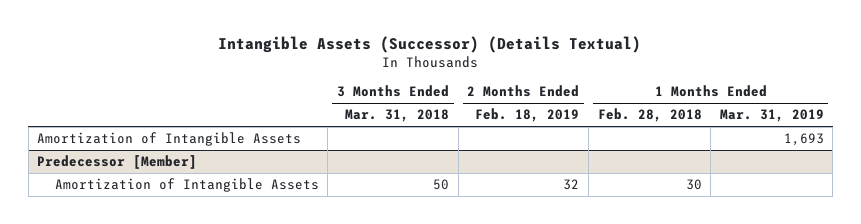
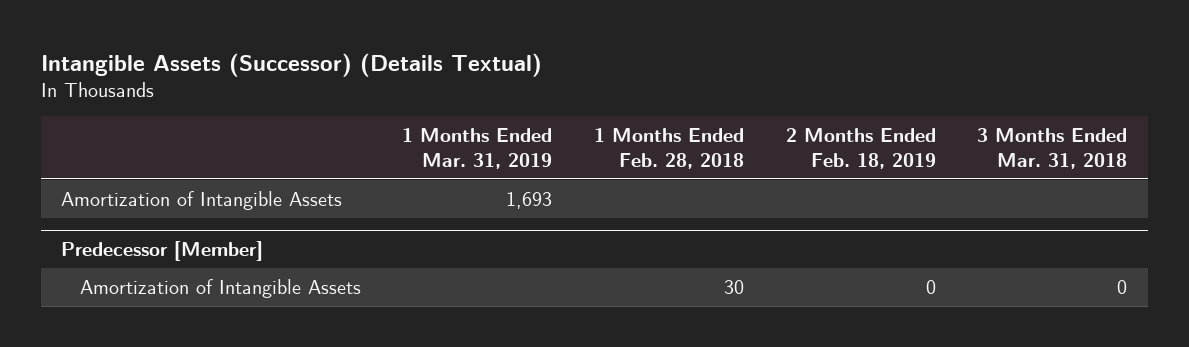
[432,179,449,191] 50 -> [1117,279,1128,294] 0
[563,179,580,191] 32 -> [925,279,936,294] 0

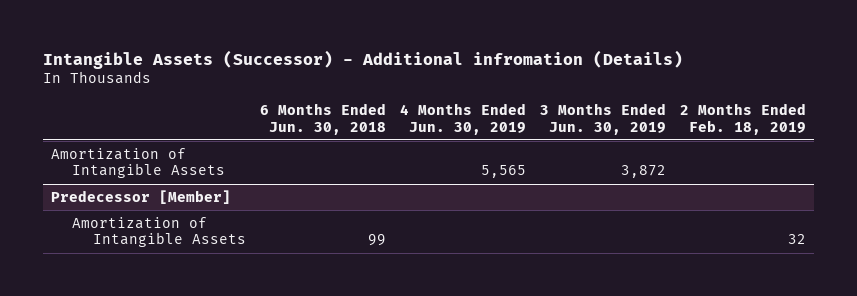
[40,52,542,77] Intangible Assets (Successor) (Details Textual) -> [43,49,684,69] Intangible Assets (Successor) - Additional infromation (Details)
[402,128,553,169] 1 Months Ended Mar. 31, 2019 -> none
[593,128,744,169] 1 Months Ended Feb. 28, 2018 -> none
[977,128,1128,169] 3 Months Ended Mar. 31, 2018 -> none
none -> [260,103,387,135] 6 Months Ended Jun. 30, 2018
none -> [400,103,527,135] 4 Months Ended Jun. 30, 2019
none -> [540,103,667,135] 3 Months Ended Jun. 30, 2019
[925,279,936,294] 0 -> [788,234,807,245] 32

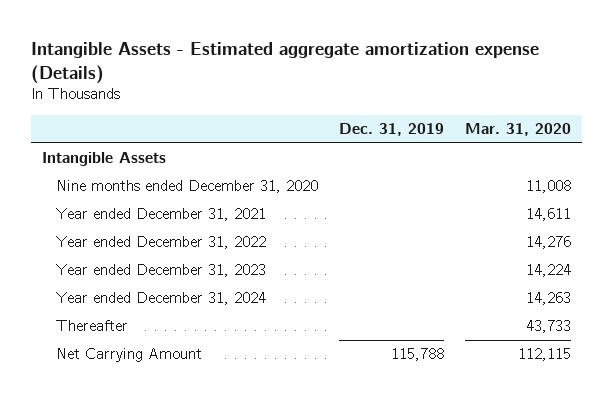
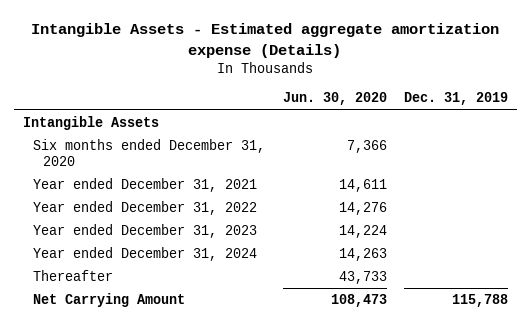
[465,123,572,137] Mar. 31, 2020 -> none
none -> [282,92,387,106] Jun. 30, 2020
[55,180,318,194] Nine months ended December 31, 2020 -> [32,139,265,167] Six months ended December 31, 2020

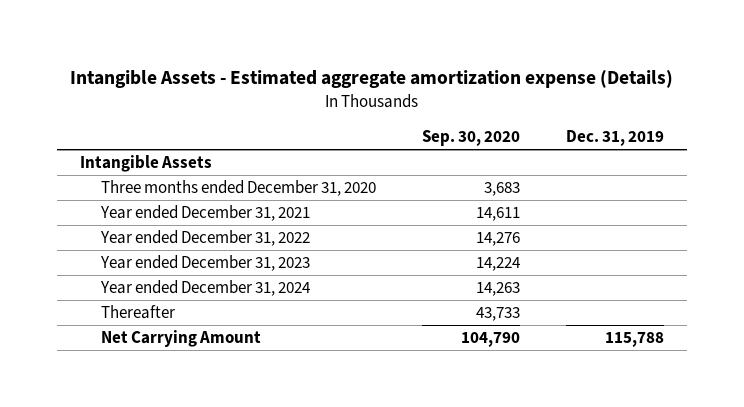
[282,92,387,106] Jun. 30, 2020 -> none
none -> [422,130,521,147] Sep. 30, 2020
[32,139,265,167] Six months ended December 31, 2020 -> [101,180,377,197] Three months ended December 31, 2020

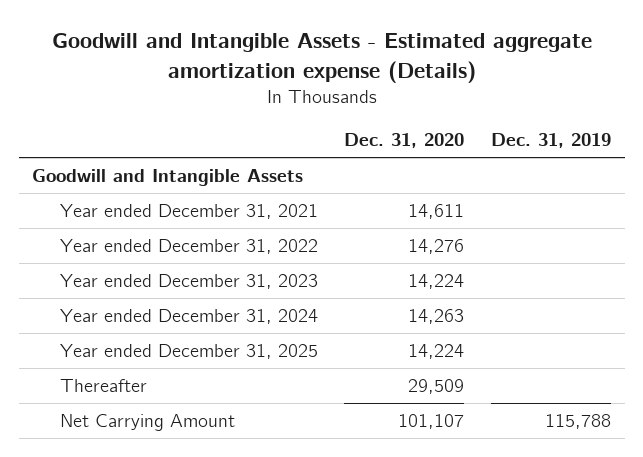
[70,69,674,88] Intangible Assets - Estimated aggregate amortization expense (Details) -> [51,33,592,83] Goodwill and Intangible Assets - Estimated aggregate amortization expense (Details)
[422,130,521,147] Sep. 30, 2020 -> none
none -> [344,133,465,149] Dec. 31, 2020
[101,180,377,197] Three months ended December 31, 2020 -> none
[80,155,213,173] Intangible Assets -> [31,168,303,186] Goodwill and Intangible Assets
none -> [59,343,318,359] Year ended December 31, 2025

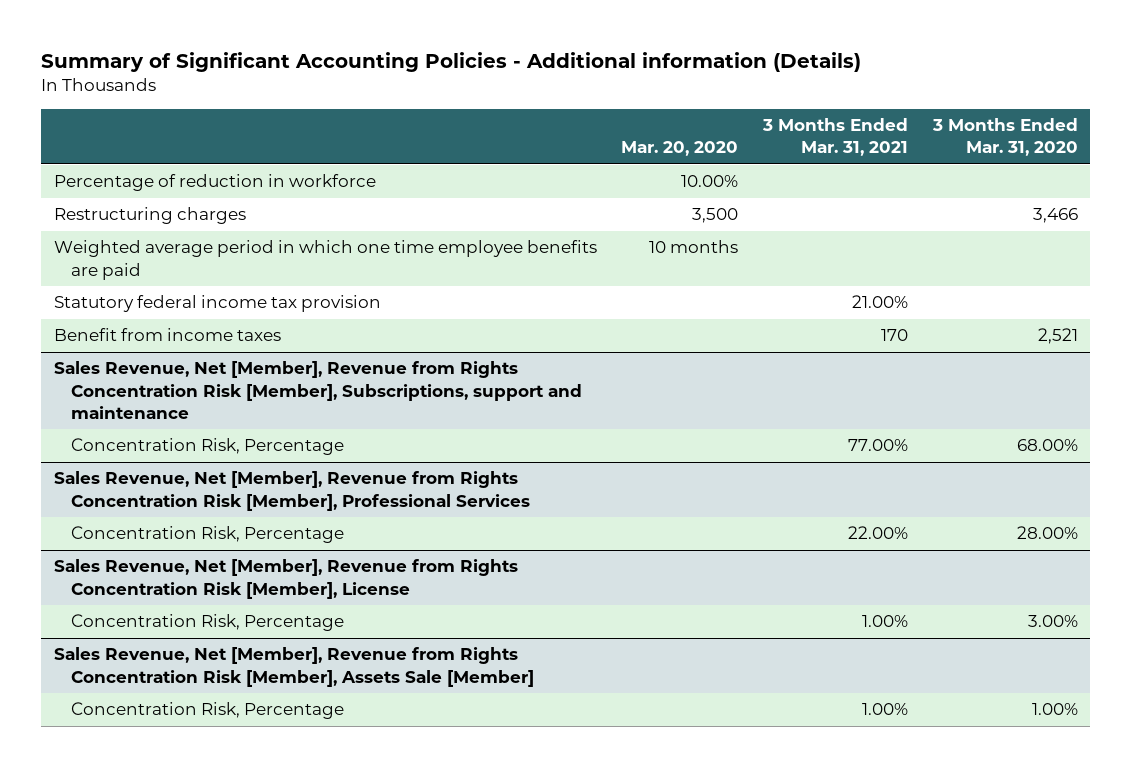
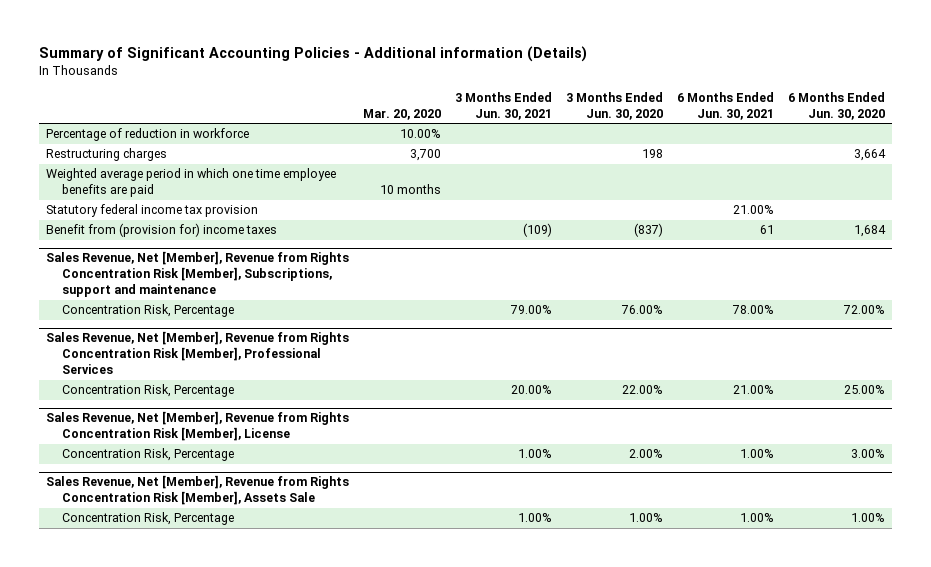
[761,118,908,157] 3 Months Ended Mar. 31, 2021 -> none
[931,118,1078,157] 3 Months Ended Mar. 31, 2020 -> none
none -> [454,91,552,120] 3 Months Ended Jun. 30, 2021
none -> [565,91,663,120] 3 Months Ended Jun. 30, 2020
none -> [676,91,774,120] 6 Months Ended Jun. 30, 2021
none -> [787,91,885,120] 6 Months Ended Jun. 30, 2020
[692,208,739,224] 3,500 -> [409,149,441,162] 3,700
[53,328,281,342] Benefit from income taxes -> [45,223,277,238] Benefit from (provision for) income taxes
[53,647,535,687] Sales Revenue, Net [Member], Revenue from Rights Concentration Risk [Member], Assets Sale [Member] -> [45,475,349,506] Sales Revenue, Net [Member], Revenue from Rights Concentration Risk [Member], Assets Sale

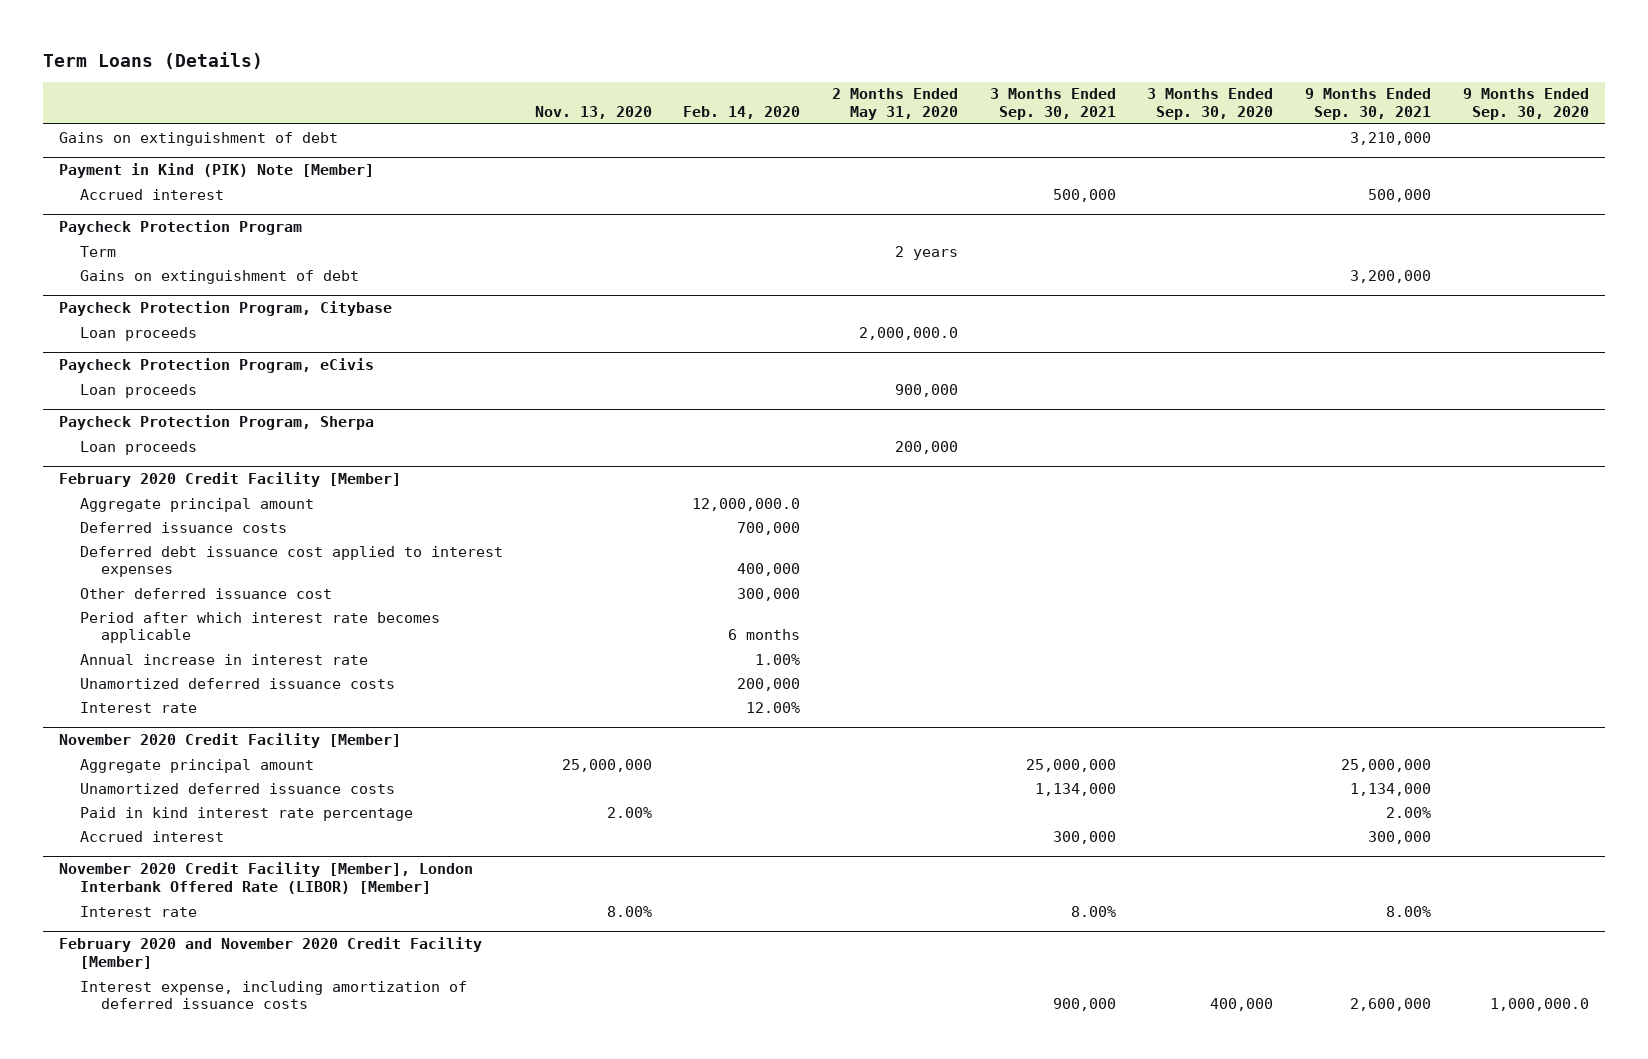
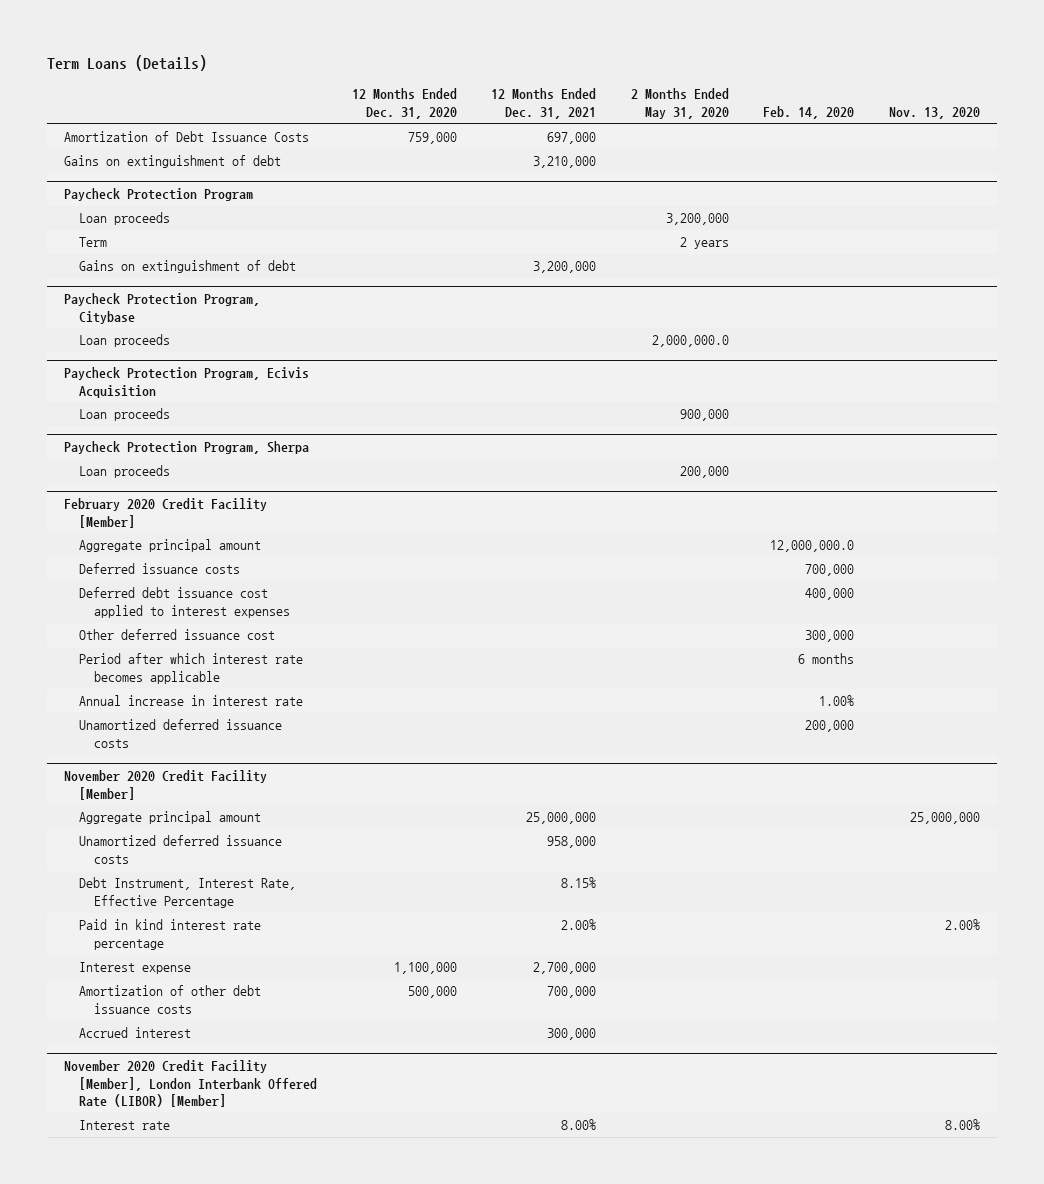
[989,88,1116,120] 3 Months Ended Sep. 30, 2021 -> none
[1147,88,1274,120] 3 Months Ended Sep. 30, 2020 -> none
[1305,88,1432,120] 9 Months Ended Sep. 30, 2021 -> none
[1462,88,1589,120] 9 Months Ended Sep. 30, 2020 -> none
none -> [351,88,457,119] 12 Months Ended Dec. 31, 2020
none -> [491,88,597,119] 12 Months Ended Dec. 31, 2021
none -> [64,131,310,143] Amortization of Debt Issuance Costs
[59,163,375,179] Payment in Kind (PIK) Note [Member] -> none
[79,188,224,200] Accrued interest -> none
none -> [79,212,171,226] Loan proceeds
[59,358,375,374] Paycheck Protection Program, eCivis -> [64,367,310,398] Paycheck Protection Program, Ecivis Acquisition
[79,701,197,713] Interest rate -> none
none -> [79,877,297,908] Debt Instrument, Interest Rate, Effective Percentage
none -> [79,962,192,975] Interest expense
none -> [79,985,262,1014] Amortization of other debt issuance costs
[59,937,483,969] February 2020 and November 2020 Credit Facility [Member] -> none
[79,980,467,1010] Interest expense, including amortization of deferred issuance costs -> none

